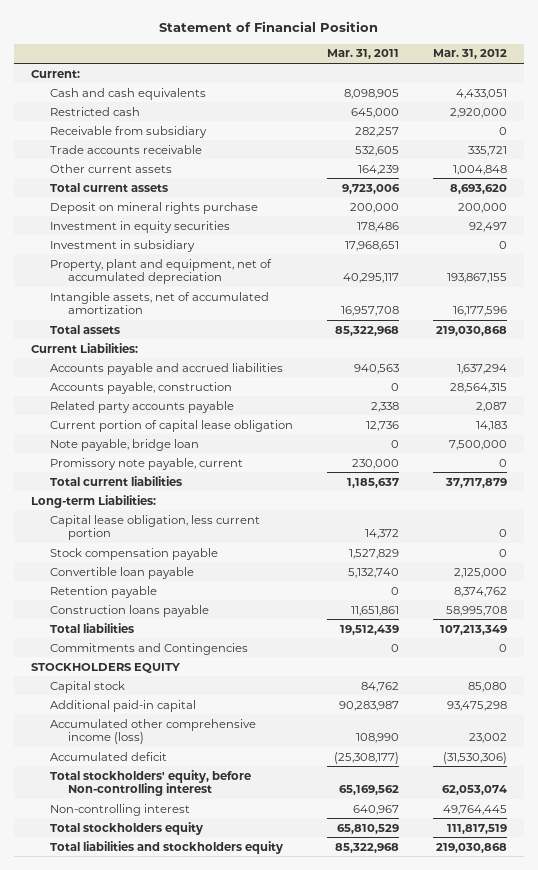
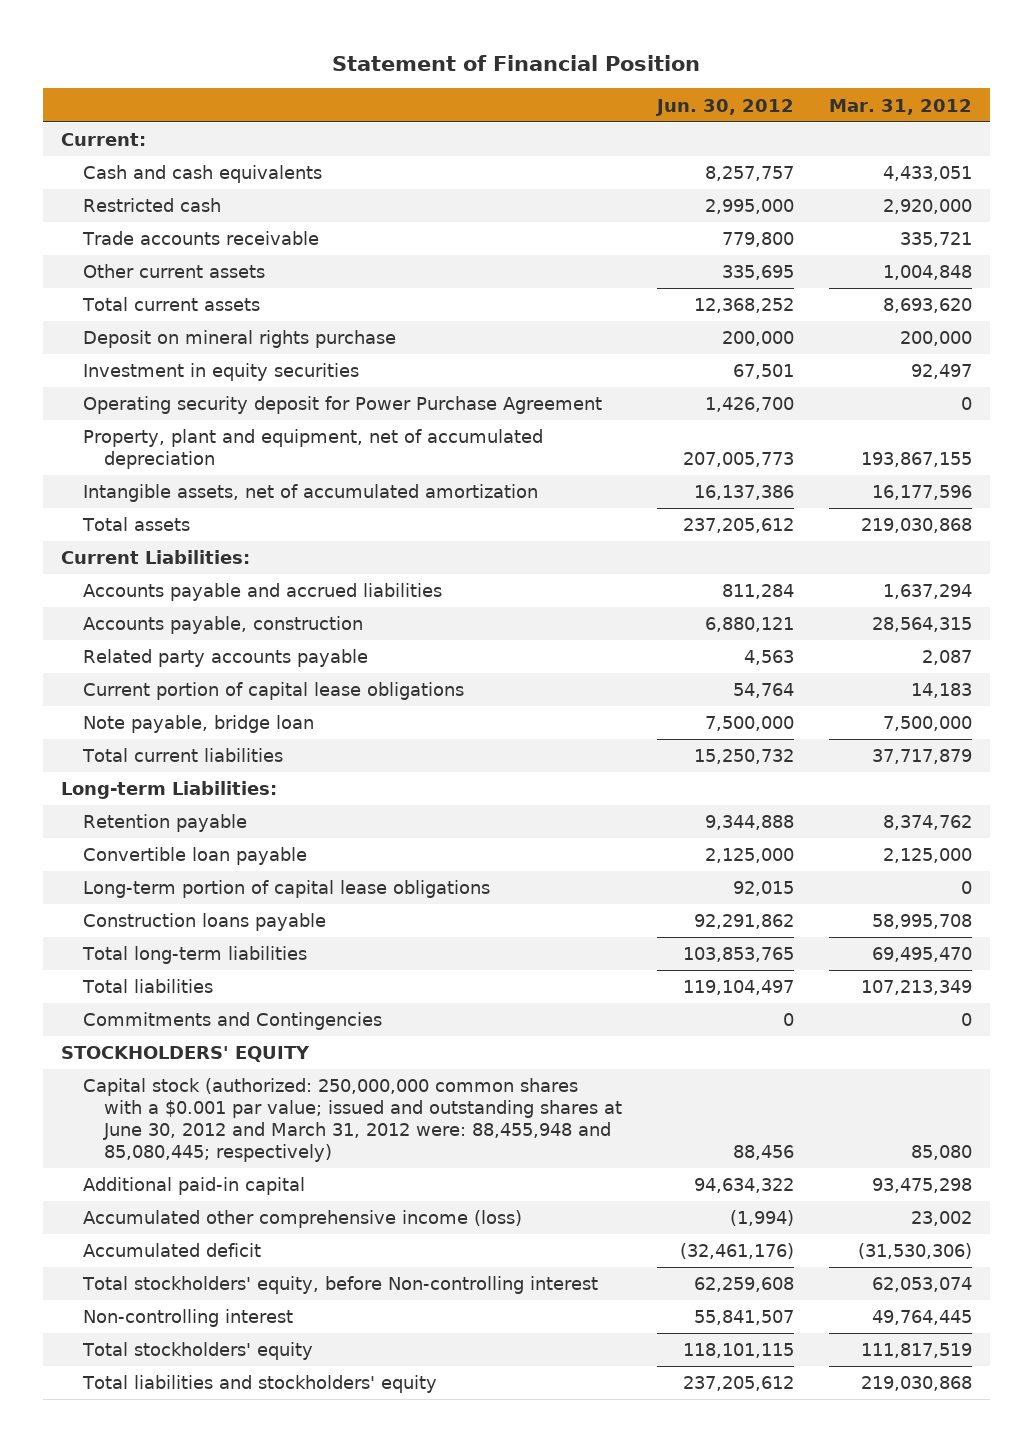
[326,49,399,60] Mar. 31, 2011 -> none
none -> [655,98,795,116] Jun. 30, 2012
[49,125,207,138] Receivable from subsidiary -> none
[49,239,195,252] Investment in subsidiary -> none
none -> [82,396,602,415] Operating security deposit for Power Purchase Agreement
[49,419,293,432] Current portion of capital lease obligation -> [82,682,464,701] Current portion of capital lease obligations
[49,457,243,470] Promissory note payable, current -> none
[49,514,260,541] Capital lease obligation, less current portion -> none
[49,547,218,560] Stock compensation payable -> none
[49,566,194,579] Convertible loan payable -> [82,847,307,866] Convertible loan payable
none -> [82,880,490,899] Long-term portion of capital lease obligations
none -> [81,946,307,965] Total long-term liabilities
[31,662,181,673] STOCKHOLDERS EQUITY -> [60,1046,310,1063] STOCKHOLDERS' EQUITY
[49,680,125,693] Capital stock -> [82,1078,623,1162] Capital stock (authorized: 250,000,000 common shares with a $0.001 par value; issued and outstanding shares at June 30, 2012 and March 31, 2012 were: 88,455,948 and 85,080,445; respectively)
[49,821,203,835] Total stockholders equity -> [81,1342,313,1361] Total stockholders' equity
[49,840,283,854] Total liabilities and stockholders equity -> [81,1375,437,1394] Total liabilities and stockholders' equity

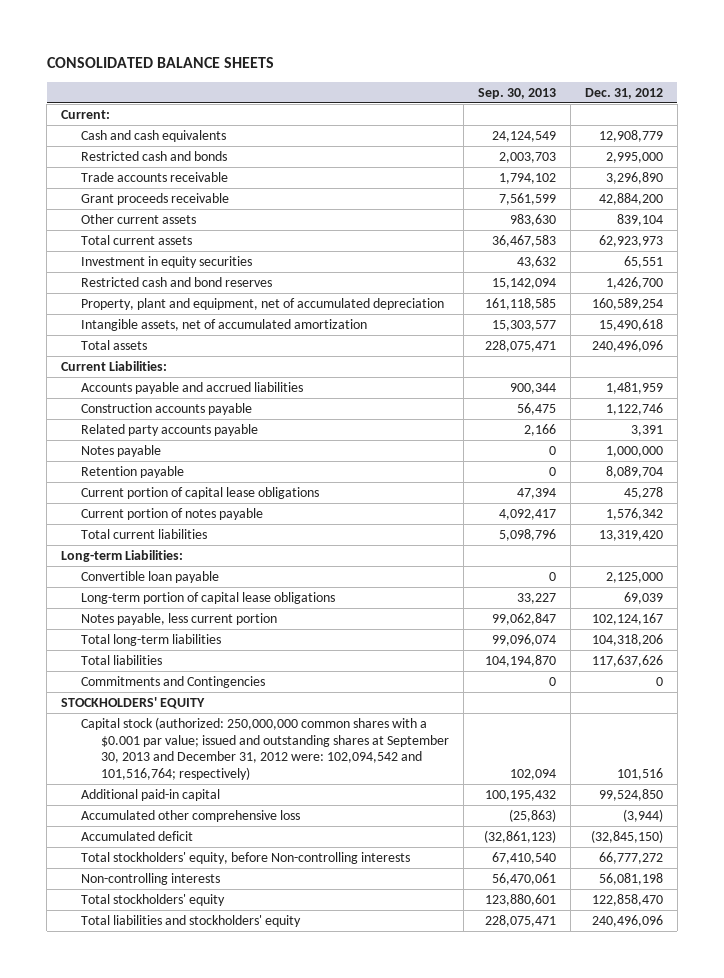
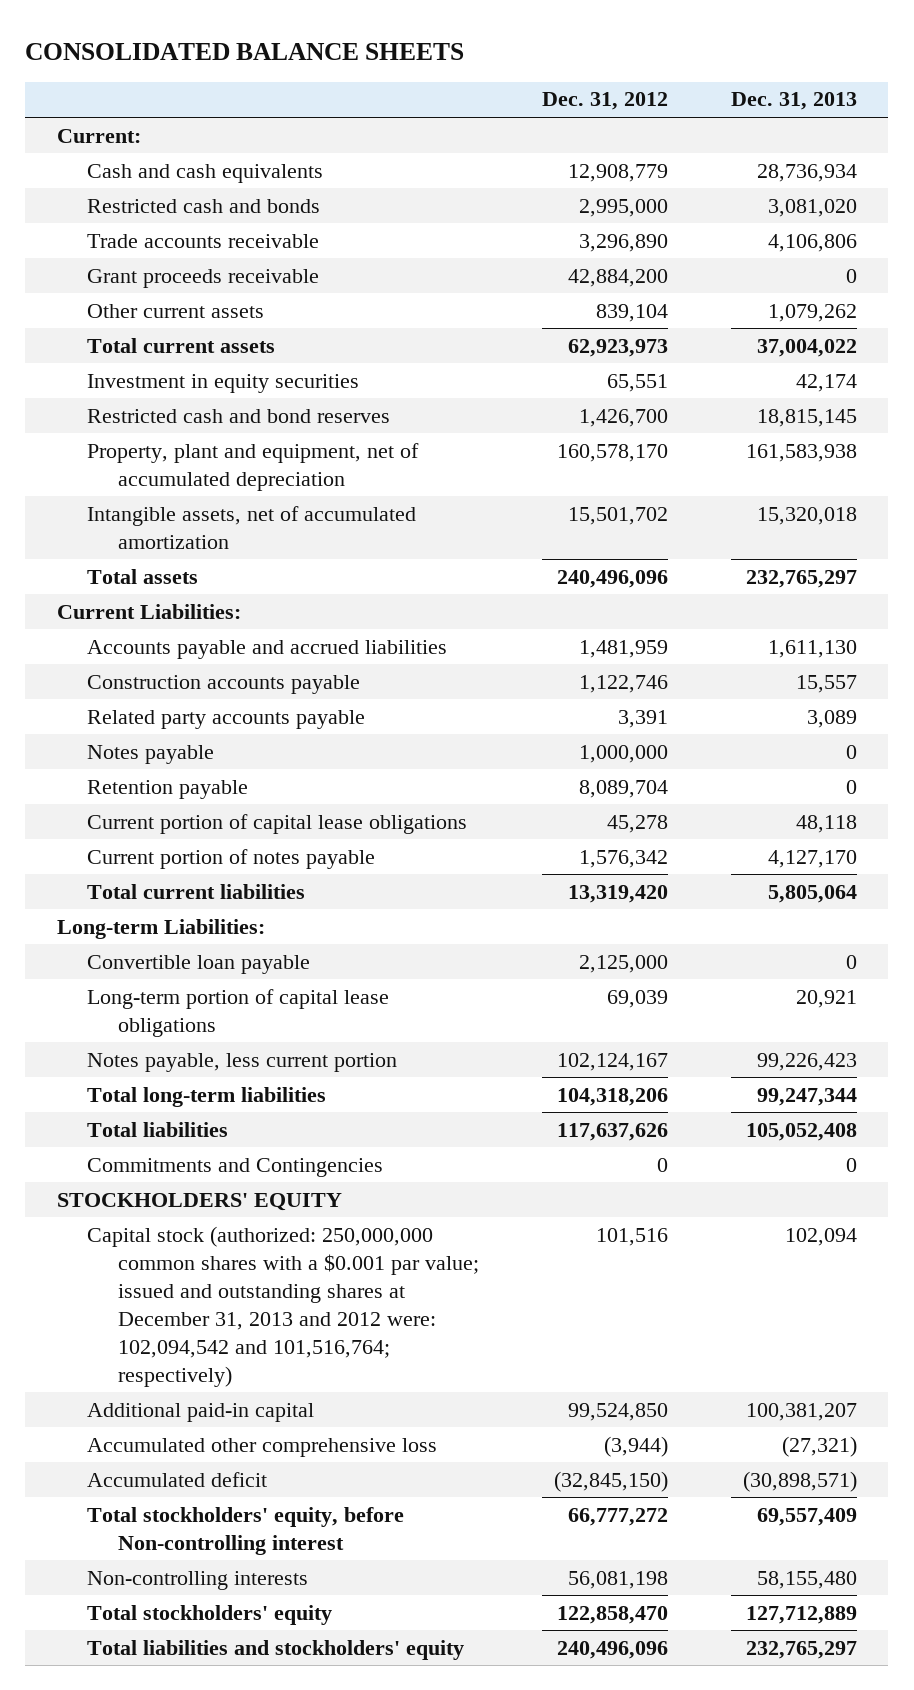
[477,87,556,99] Sep. 30, 2013 -> none
none -> [730,92,857,111] Dec. 31, 2013
[591,298,663,311] 160,589,254 -> [557,443,669,462] 160,578,170
[598,319,663,332] 15,490,618 -> [568,506,669,525] 15,501,702
[80,717,449,780] Capital stock (authorized: 250,000,000 common shares with a $0.001 par value; issued and outstanding shares at September 30, 2013 and December 31, 2012 were: 102,094,542 and 101,516,764; respectively) -> [87,1225,480,1387] Capital stock (authorized: 250,000,000 common shares with a $0.001 par value; issued and outstanding shares at December 31, 2013 and 2012 were: 102,094,542 and 101,516,764; respectively)
[80,852,410,865] Total stockholders' equity, before Non-controlling interests -> [87,1506,405,1555] Total stockholders' equity, before Non-controlling interest

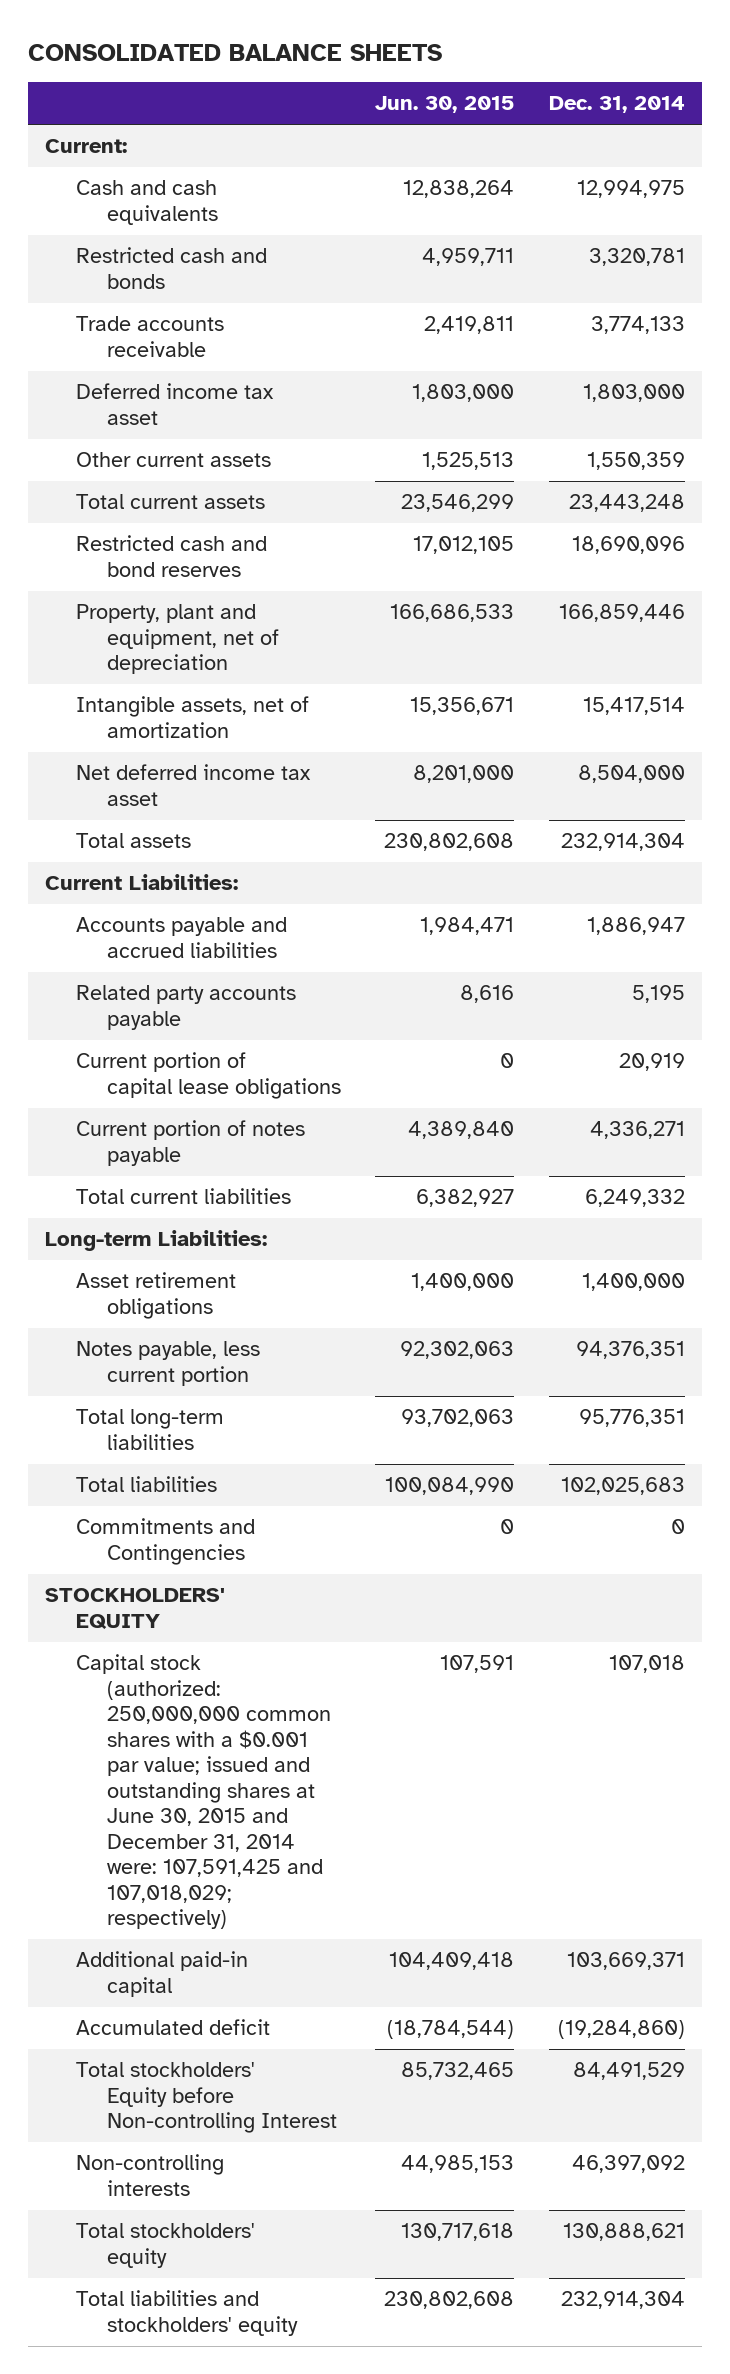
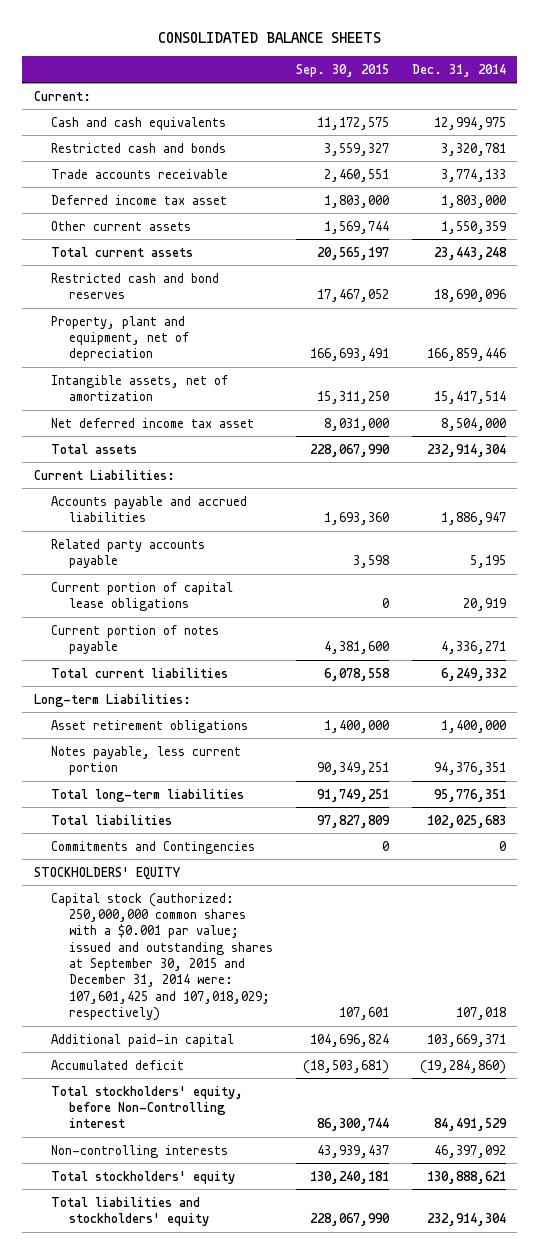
[375,96,515,114] Jun. 30, 2015 -> none
none -> [295,63,389,77] Sep. 30, 2015
[75,1654,331,1930] Capital stock (authorized: 250,000,000 common shares with a $0.001 par value; issued and outstanding shares at June 30, 2015 and December 31, 2014 were: 107,591,425 and 107,018,029; respectively) -> [51,892,273,1022] Capital stock (authorized: 250,000,000 common shares with a $0.001 par value; issued and outstanding shares at September 30, 2015 and December 31, 2014 were: 107,601,425 and 107,018,029; respectively)
[75,2062,337,2134] Total stockholders' Equity before Non-controlling Interest -> [51,1085,244,1129] Total stockholders' equity, before Non-Controlling interest

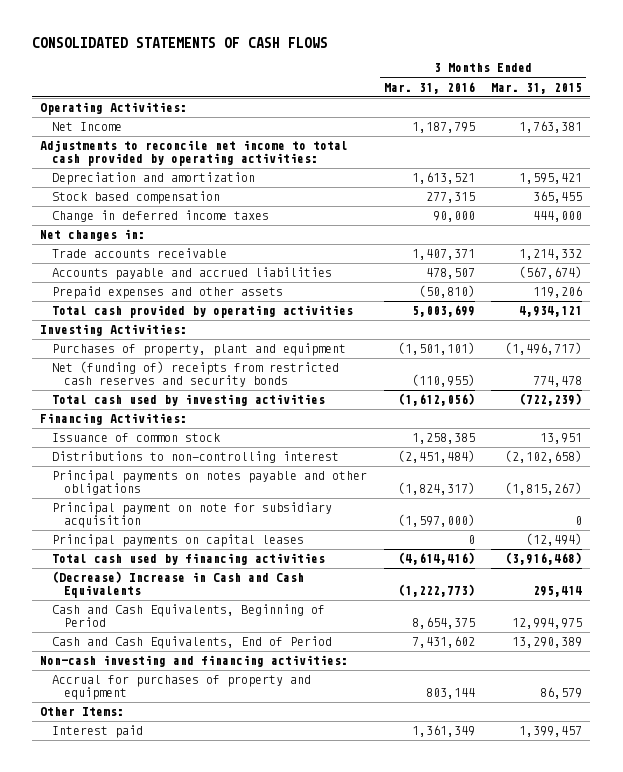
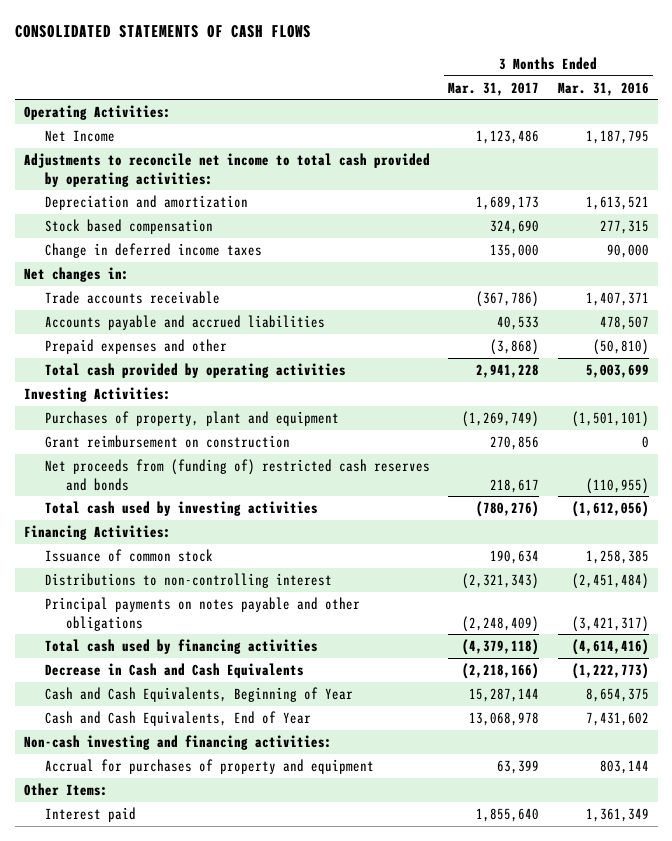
[491,82,583,94] Mar. 31, 2015 -> none
none -> [448,81,540,96] Mar. 31, 2017
[52,286,284,300] Prepaid expenses and other assets -> [44,338,227,354] Prepaid expenses and other
none -> [44,434,290,448] Grant reimbursement on construction
[52,361,340,388] Net (funding of) receipts from restricted cash reserves and security bonds -> [44,458,430,491] Net proceeds from (funding of) restricted cash reserves and bonds
[52,502,333,529] Principal payment on note for subsidiary acquisition -> none
[52,534,305,548] Principal payments on capital leases -> none
[397,482,475,496] (1,824,317) -> [571,615,649,632] (3,421,317)
[52,571,305,599] (Decrease) Increase in Cash and Cash Equivalents -> [44,662,304,678] Decrease in Cash and Cash Equivalents
[52,604,326,628] Cash and Cash Equivalents, Beginning of Period -> [44,686,353,702] Cash and Cash Equivalents, Beginning of Year
[52,636,333,650] Cash and Cash Equivalents, End of Period -> [44,710,311,726] Cash and Cash Equivalents, End of Year

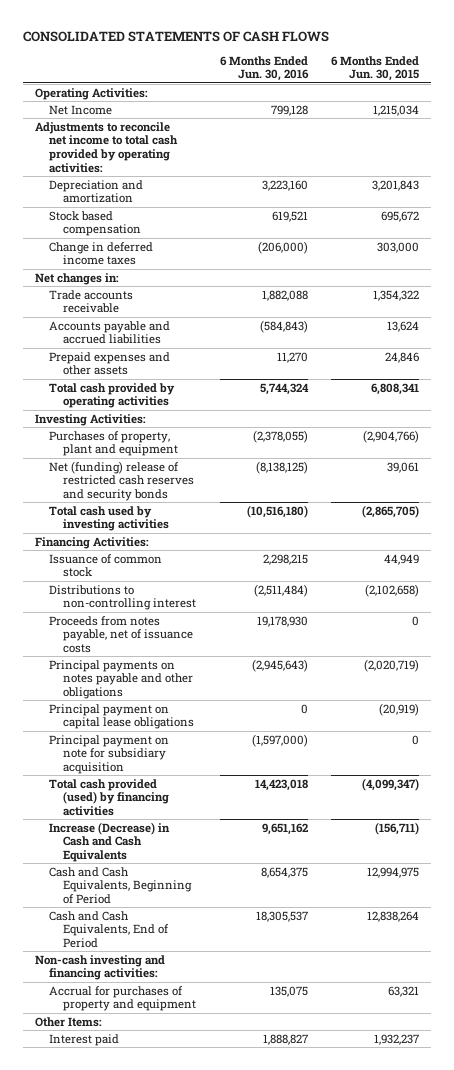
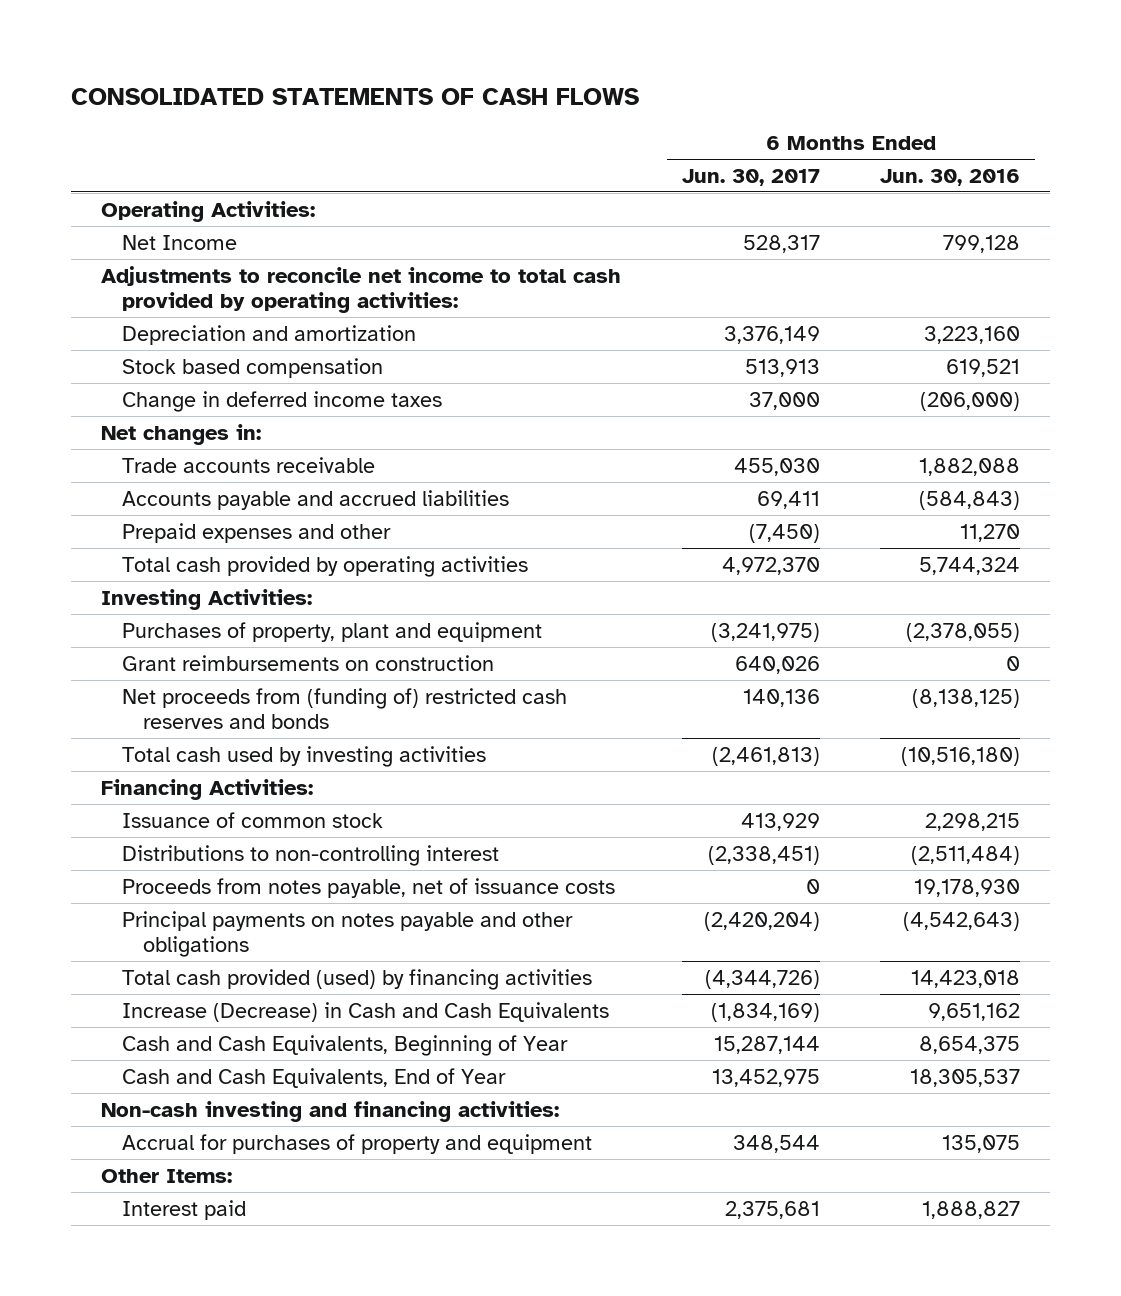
[331,55,420,82] 6 Months Ended Jun. 30, 2015 -> none
none -> [681,168,820,186] Jun. 30, 2017
[49,351,171,376] Prepaid expenses and other assets -> [122,522,392,543] Prepaid expenses and other
none -> [122,654,495,671] Grant reimbursements on construction
[49,460,195,501] Net (funding) release of restricted cash reserves and security bonds -> [122,687,568,730] Net proceeds from (funding of) restricted cash reserves and bonds
[49,703,195,730] Principal payment on capital lease obligations -> none
[49,734,170,774] Principal payment on note for subsidiary acquisition -> none
[251,658,308,672] (2,945,643) -> [903,911,1021,931] (4,542,643)
[49,866,193,904] Cash and Cash Equivalents, Beginning of Period -> [122,1034,569,1056] Cash and Cash Equivalents, Beginning of Year
[49,910,170,948] Cash and Cash Equivalents, End of Period -> [122,1067,507,1088] Cash and Cash Equivalents, End of Year

